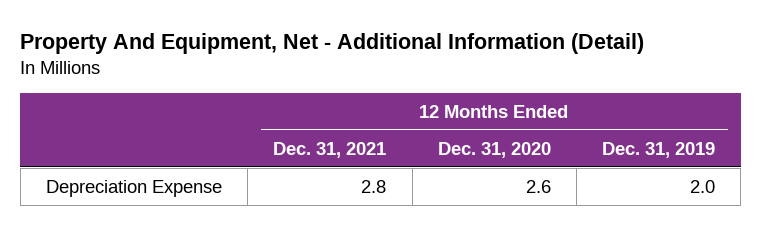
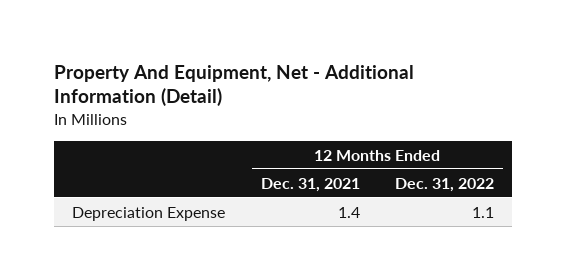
[437,141,551,158] Dec. 31, 2020 -> none
[602,141,716,158] Dec. 31, 2019 -> none
none -> [395,177,495,192] Dec. 31, 2022
[361,179,387,193] 2.8 -> [337,206,360,218] 1.4

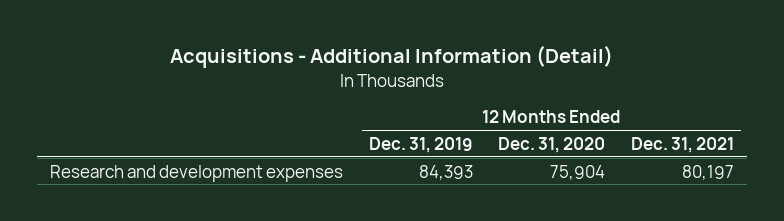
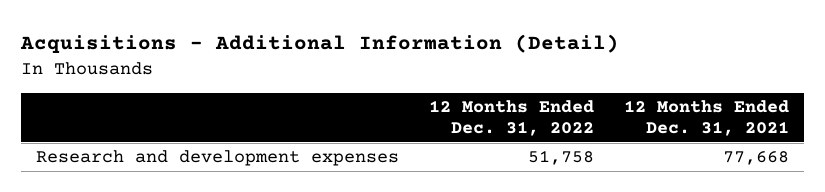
[368,136,473,153] Dec. 31, 2019 -> none
[498,136,606,153] Dec. 31, 2020 -> none
none -> [428,99,594,137] 12 Months Ended Dec. 31, 2022
[682,164,735,180] 80,197 -> [722,151,789,166] 77,668

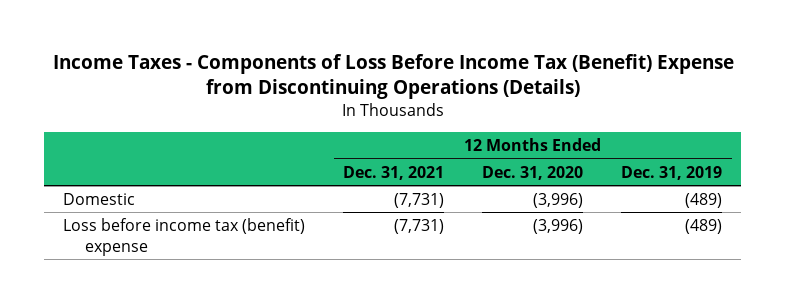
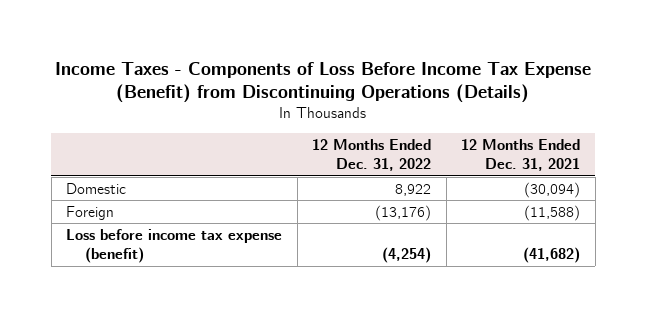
[52,54,734,100] Income Taxes - Components of Loss Before Income Tax (Benefit) Expense from Discontinuing Operations (Details) -> [55,61,592,103] Income Taxes - Components of Loss Before Income Tax Expense (Benefit) from Discontinuing Operations (Details)
[482,165,584,180] Dec. 31, 2020 -> none
[621,165,723,180] Dec. 31, 2019 -> none
none -> [312,139,432,172] 12 Months Ended Dec. 31, 2022
[394,192,445,208] (7,731) -> [524,181,581,198] (30,094)
none -> [66,205,115,220] Foreign
[63,217,306,256] Loss before income tax (benefit) expense -> [66,228,283,264] Loss before income tax expense (benefit)
[394,218,445,234] (7,731) -> [523,247,581,264] (41,682)

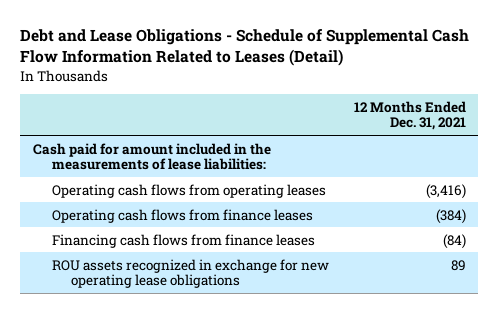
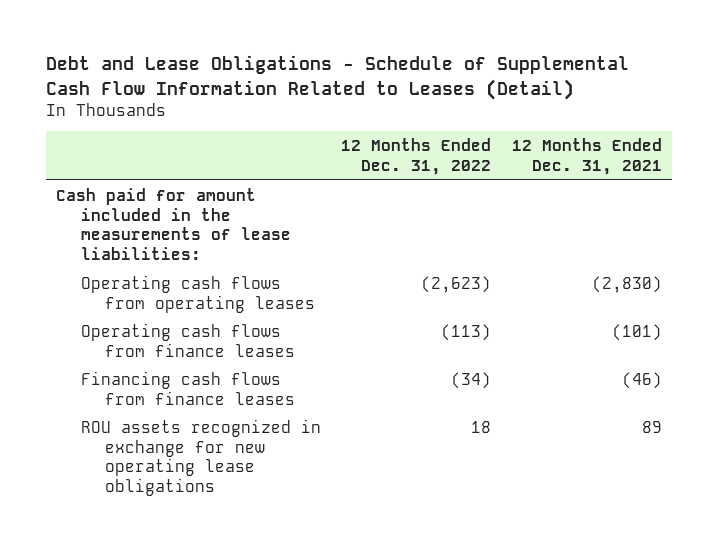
none -> [341,137,492,175] 12 Months Ended Dec. 31, 2022
[425,183,466,199] (3,416) -> [591,275,662,293] (2,830)
[435,208,466,224] (384) -> [611,323,662,341] (101)
[442,233,466,249] (84) -> [621,371,662,389] (46)

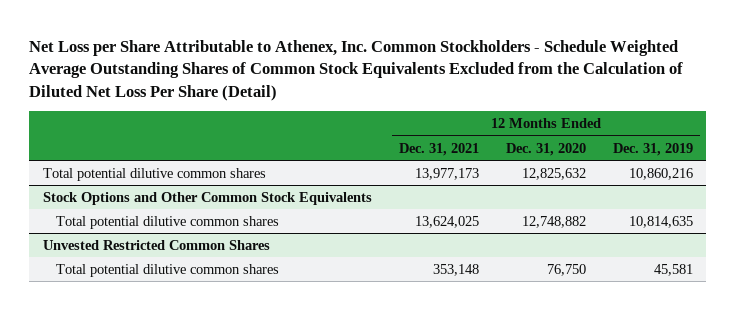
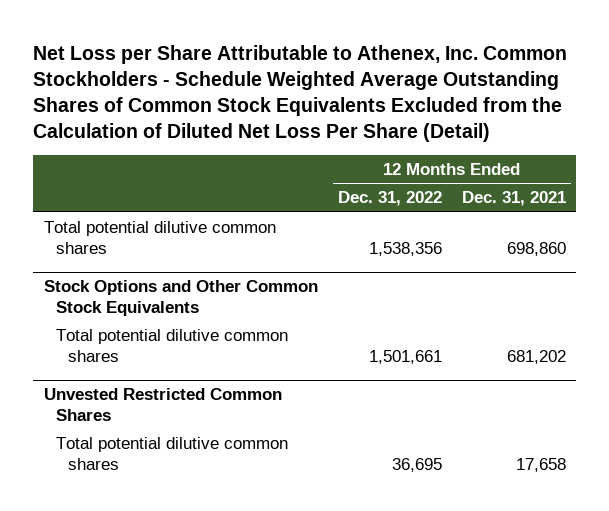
[505,142,586,156] Dec. 31, 2020 -> none
[612,142,693,156] Dec. 31, 2019 -> none
none -> [337,191,442,207] Dec. 31, 2022
[414,167,479,180] 13,977,173 -> [506,241,566,256] 698,860
[414,215,479,228] 13,624,025 -> [506,349,566,364] 681,202
[432,263,479,276] 353,148 -> [515,457,566,472] 17,658

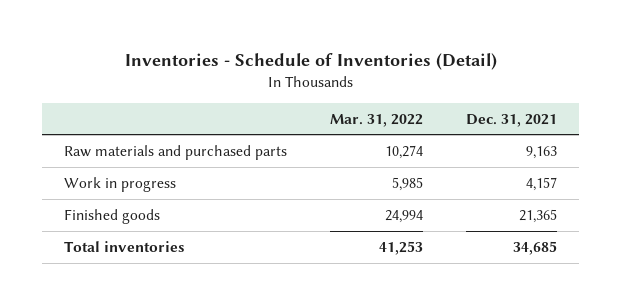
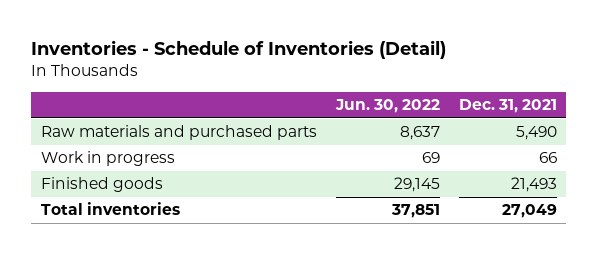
[330,113,424,127] Mar. 31, 2022 -> none
none -> [334,99,440,114] Jun. 30, 2022
[526,145,558,159] 9,163 -> [515,126,557,141] 5,490
[526,176,558,191] 4,157 -> [538,152,557,164] 66
[519,208,558,223] 21,365 -> [510,177,557,193] 21,493
[513,240,558,255] 34,685 -> [501,204,557,219] 27,049

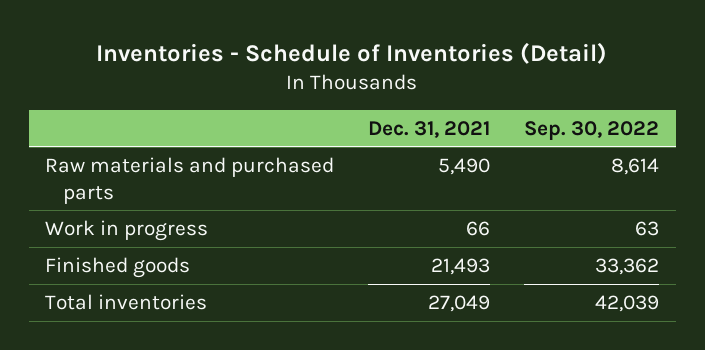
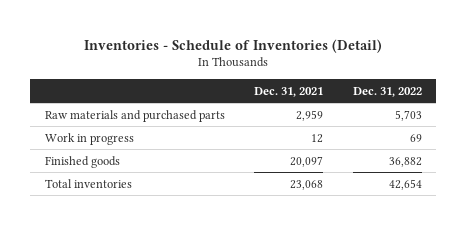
[524,120,660,140] Sep. 30, 2022 -> none
none -> [352,86,422,97] Dec. 31, 2022
[438,157,491,175] 5,490 -> [296,109,324,121] 2,959
[466,220,491,236] 66 -> [311,133,324,143] 12
[431,257,491,275] 21,493 -> [290,155,324,167] 20,097
[428,294,491,312] 27,049 -> [290,179,324,190] 23,068

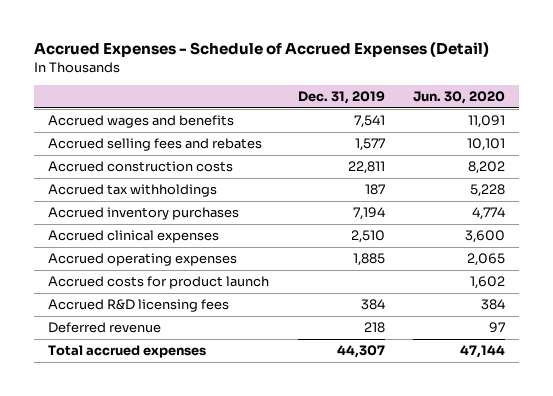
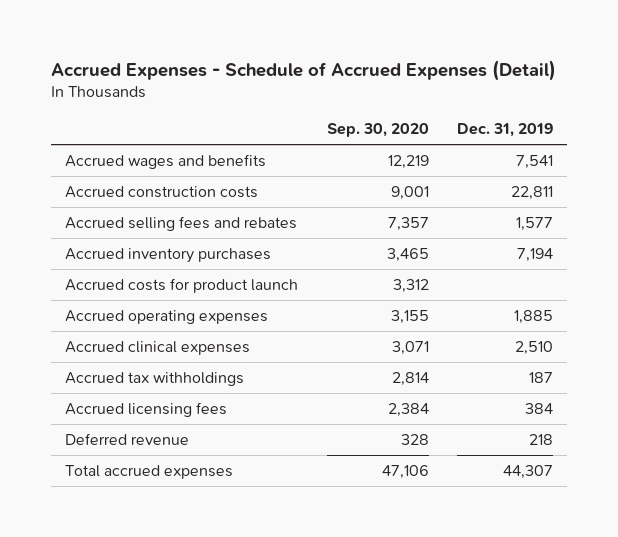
[412,90,505,104] Jun. 30, 2020 -> none
none -> [326,123,429,138] Sep. 30, 2020
[48,138,263,152] Accrued selling fees and rebates -> [65,215,298,231] Accrued selling fees and rebates
[48,253,238,267] Accrued operating expenses -> [65,309,269,324] Accrued operating expenses
[48,230,220,244] Accrued clinical expenses -> [65,340,251,355] Accrued clinical expenses
[48,184,218,198] Accrued tax withholdings -> [65,371,245,386] Accrued tax withholdings
[48,299,230,313] Accrued R&D licensing fees -> [65,401,228,417] Accrued licensing fees

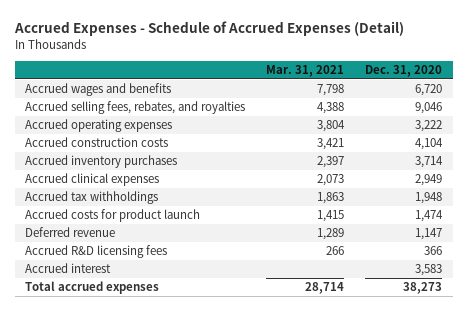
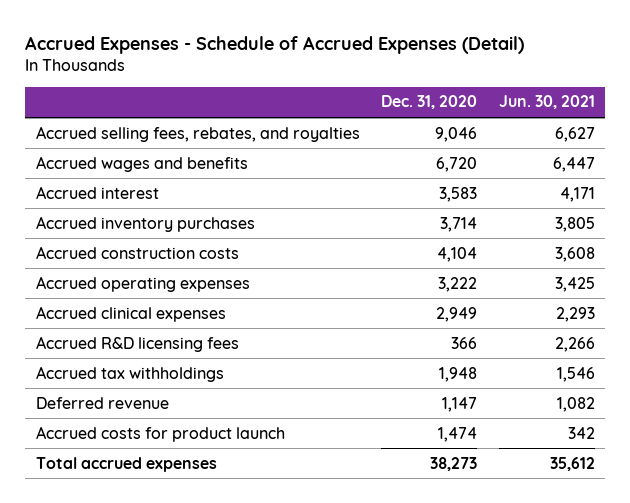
[266,64,345,77] Mar. 31, 2021 -> none
none -> [498,95,595,110] Jun. 30, 2021
[25,83,172,97] Accrued wages and benefits -> [35,155,248,172] Accrued wages and benefits
[25,263,112,274] Accrued interest -> [35,185,159,199] Accrued interest
[25,137,169,148] Accrued construction costs -> [35,245,239,259] Accrued construction costs
[25,119,173,133] Accrued operating expenses -> [35,275,250,292] Accrued operating expenses
[25,245,168,259] Accrued R&D licensing fees -> [35,335,239,352] Accrued R&D licensing fees
[25,209,201,223] Accrued costs for product launch -> [35,425,285,442] Accrued costs for product launch

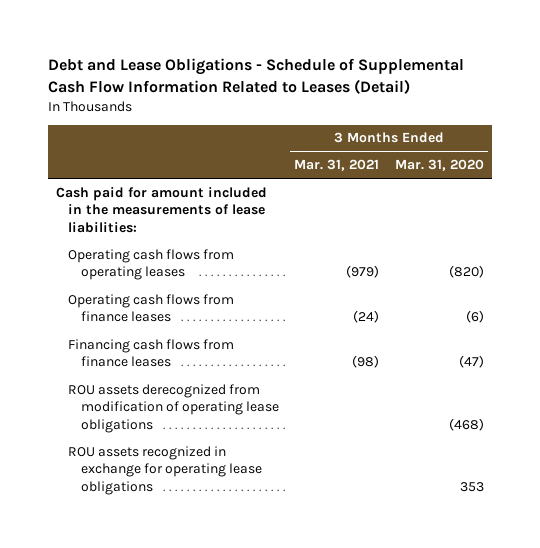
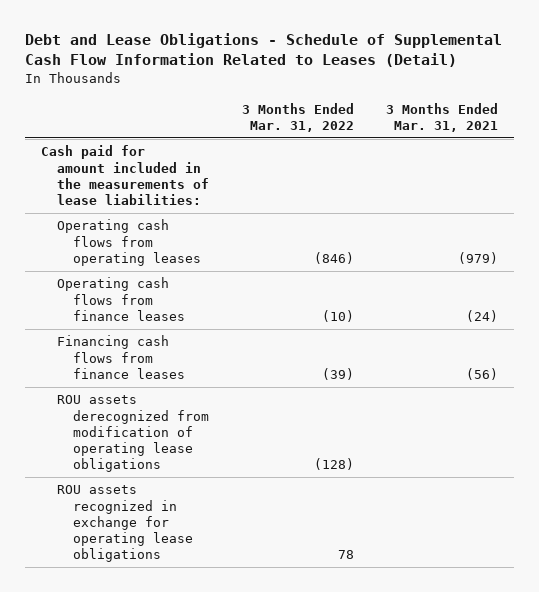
[395,159,485,172] Mar. 31, 2020 -> none
none -> [241,102,354,132] 3 Months Ended Mar. 31, 2022
[352,355,380,369] (98) -> [466,367,499,380] (56)

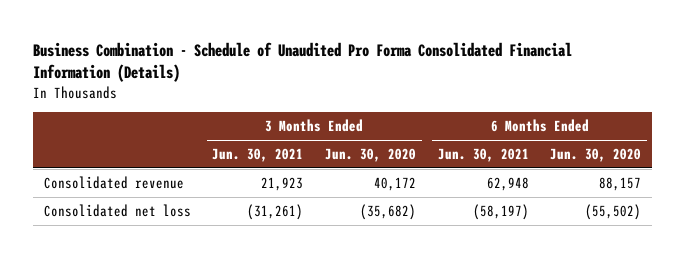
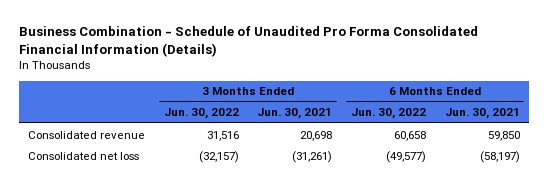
[325,148,417,163] Jun. 30, 2020 -> none
[550,148,642,163] Jun. 30, 2020 -> none
none -> [163,108,239,120] Jun. 30, 2022
none -> [350,108,426,120] Jun. 30, 2022
[261,176,304,191] 21,923 -> [300,130,333,141] 20,698
[486,176,529,191] 62,948 -> [487,130,520,141] 59,850

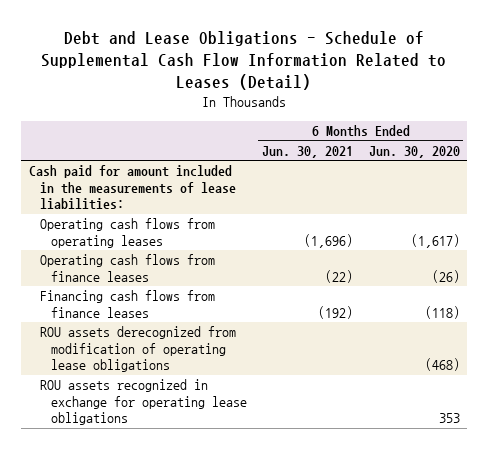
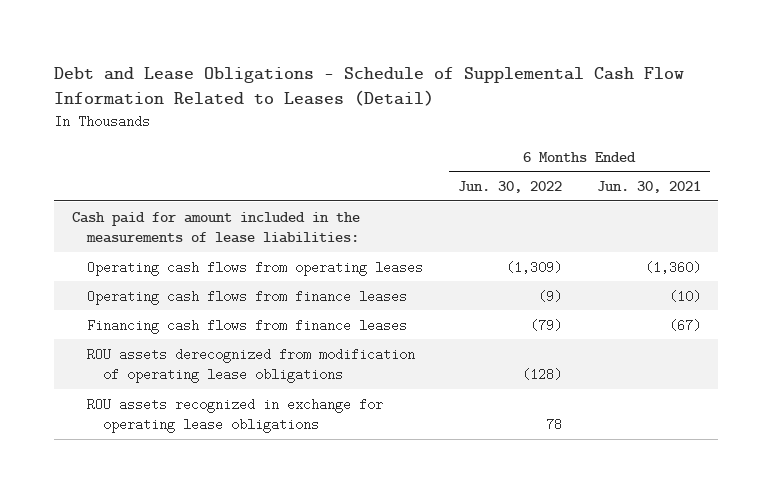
[368,145,460,158] Jun. 30, 2020 -> none
none -> [458,180,563,193] Jun. 30, 2022
[304,233,354,248] (1,696) -> [644,260,701,274] (1,360)
[325,269,354,283] (22) -> [668,289,701,303] (10)
[318,305,354,319] (192) -> [668,318,701,332] (67)

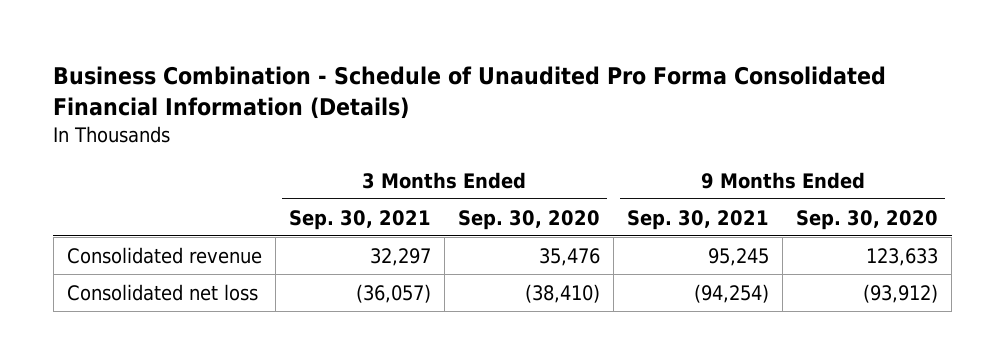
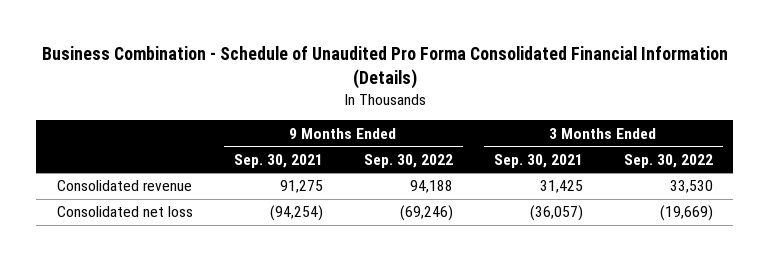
[458,209,601,230] Sep. 30, 2020 -> none
[796,209,939,230] Sep. 30, 2020 -> none
none -> [363,153,453,168] Sep. 30, 2022
none -> [623,153,713,168] Sep. 30, 2022
[369,247,431,266] 32,297 -> [539,180,583,194] 31,425
[708,247,770,266] 95,245 -> [279,180,323,194] 91,275

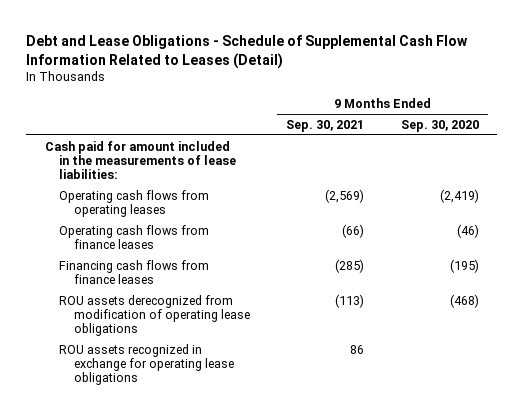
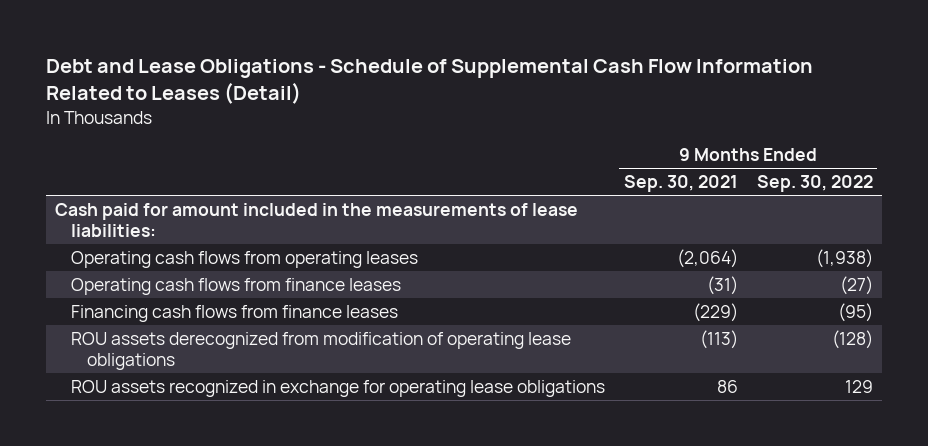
[400,119,479,132] Sep. 30, 2020 -> none
none -> [756,175,873,193] Sep. 30, 2022
[325,188,365,203] (2,569) -> [676,248,738,268] (2,064)
[342,223,365,238] (66) -> [706,275,738,295] (31)
[335,258,365,273] (285) -> [692,302,738,322] (229)

